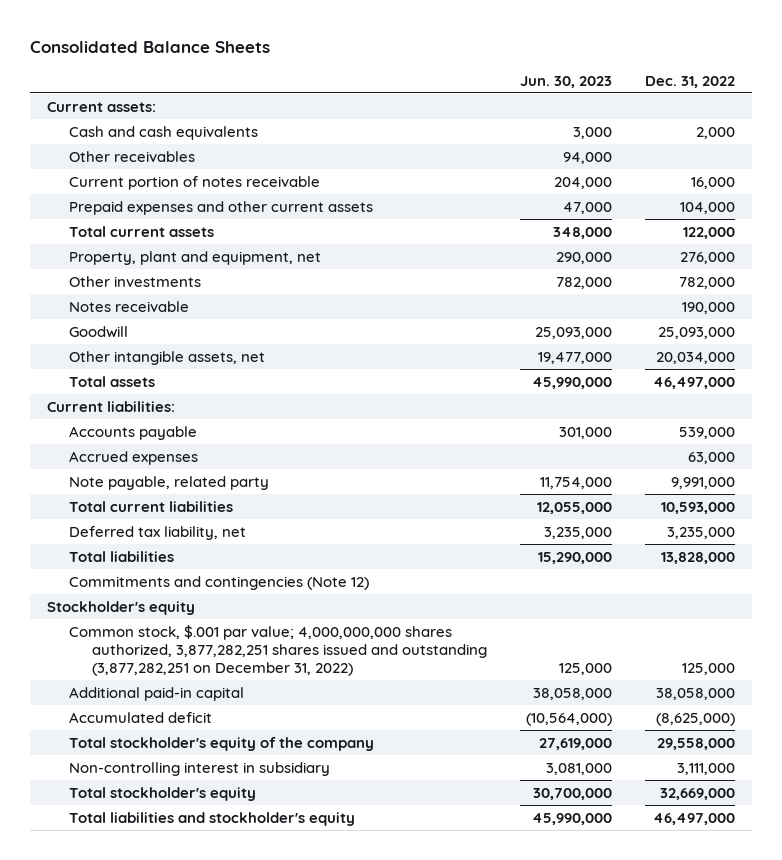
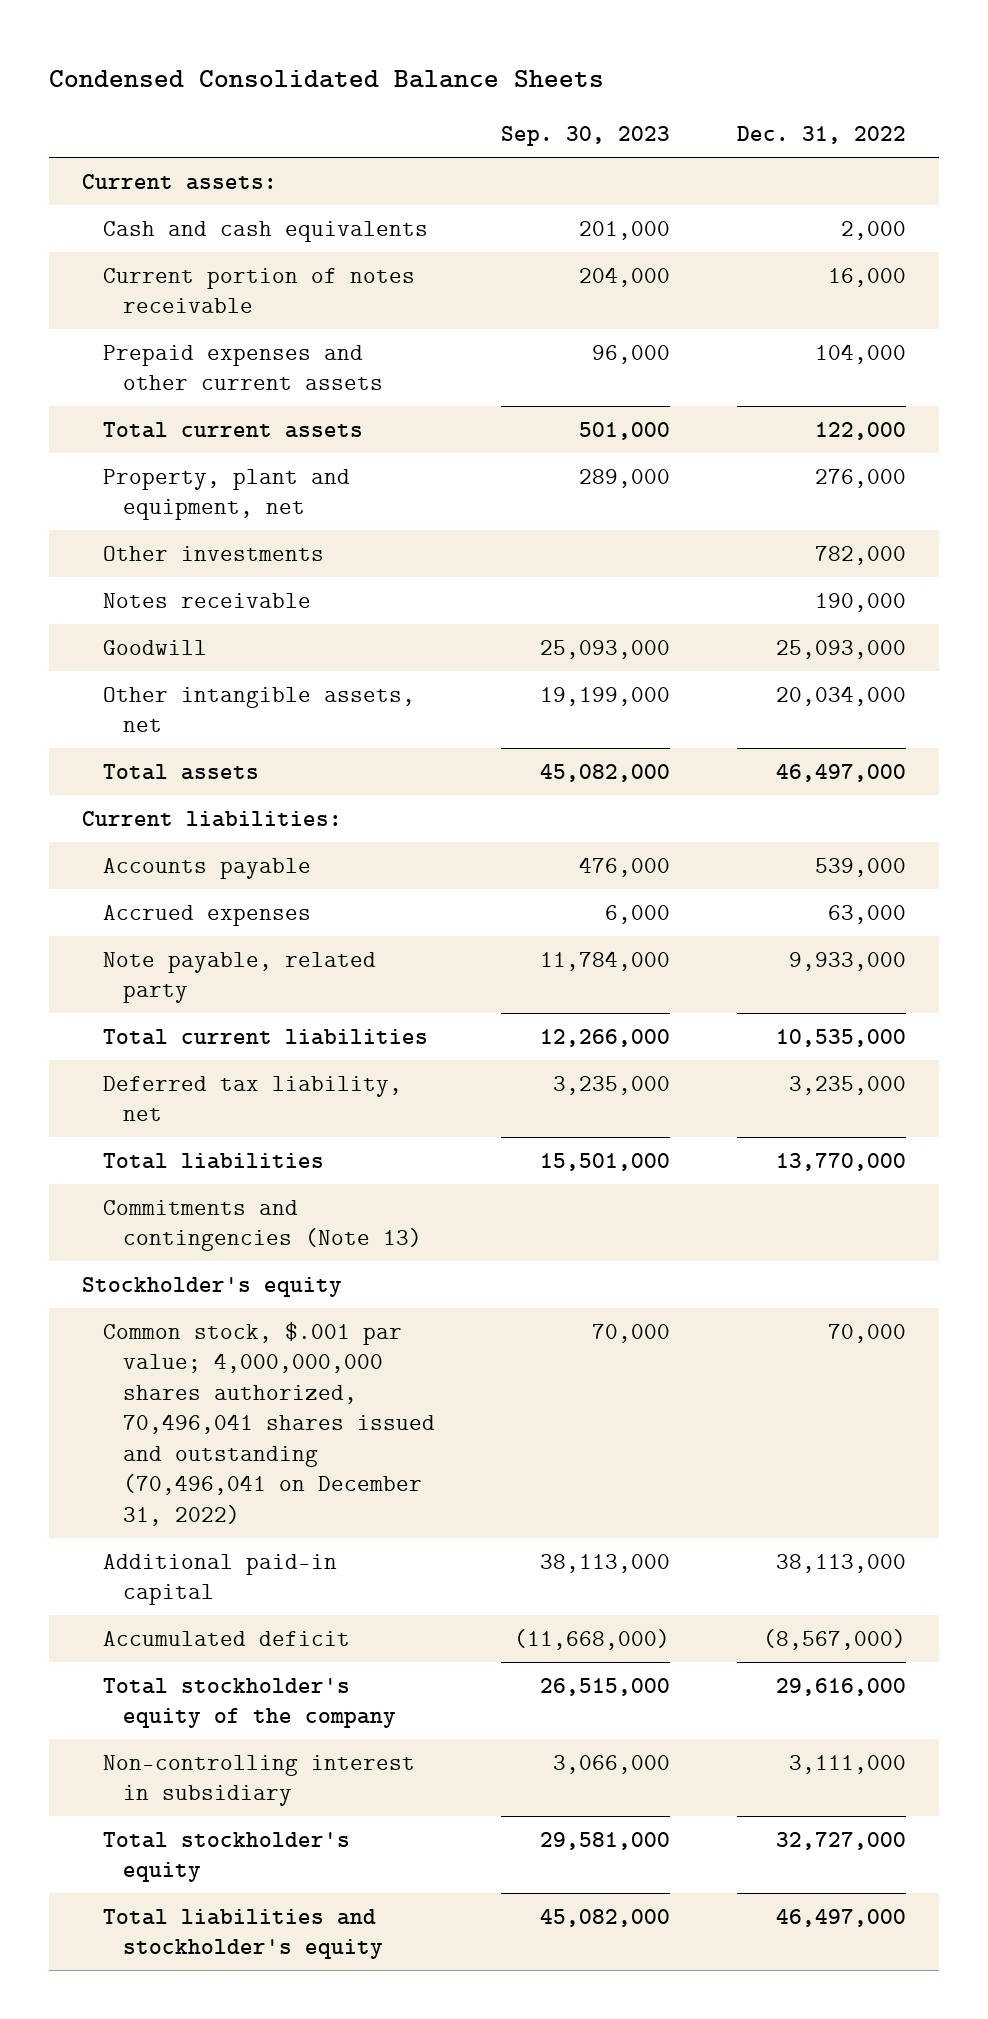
[30,41,271,54] Consolidated Balance Sheets -> [49,69,605,88] Condensed Consolidated Balance Sheets
[519,75,612,88] Jun. 30, 2023 -> none
none -> [501,126,671,147] Sep. 30, 2023
[69,150,196,162] Other receivables -> none
[671,476,736,489] 9,991,000 -> [788,951,906,971] 9,933,000
[661,501,736,514] 10,593,000 -> [775,1028,906,1047] 10,535,000
[661,551,736,564] 13,828,000 -> [775,1152,906,1171] 13,770,000
[69,575,370,590] Commitments and contingencies (Note 12) -> [102,1199,422,1252] Commitments and contingencies (Note 13)
[69,624,487,676] Common stock, $.001 par value; 4,000,000,000 shares authorized, 3,877,282,251 shares issued and outstanding (3,877,282,251 on December 31, 2022) -> [102,1321,435,1527] Common stock, $.001 par value; 4,000,000,000 shares authorized, 70,496,041 shares issued and outstanding (70,496,041 on December 31, 2022)
[682,662,736,675] 125,000 -> [827,1323,906,1343] 70,000
[656,687,736,700] 38,058,000 -> [775,1553,906,1573] 38,113,000
[656,712,736,726] (8,625,000) -> [762,1628,906,1650] (8,567,000)
[657,737,736,750] 29,558,000 -> [775,1677,906,1696] 29,616,000
[660,787,736,800] 32,669,000 -> [775,1831,906,1850] 32,727,000

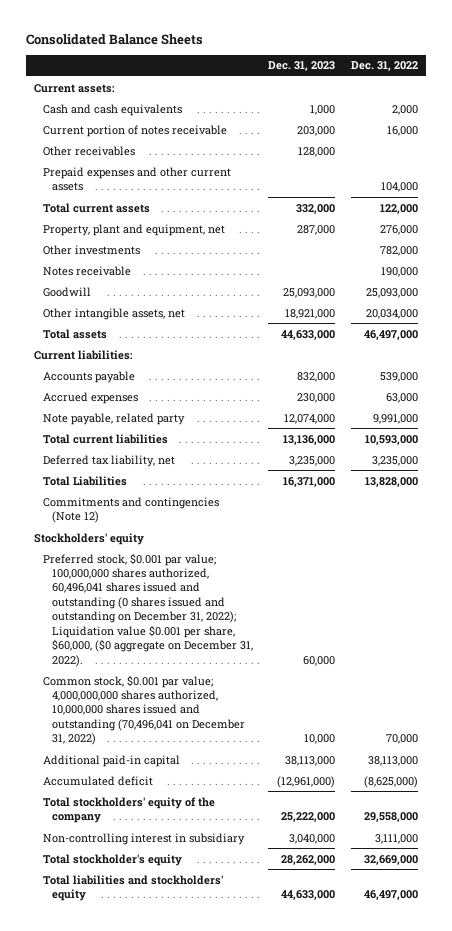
[49,69,605,88] Condensed Consolidated Balance Sheets -> [26,33,204,45] Consolidated Balance Sheets
[501,126,671,147] Sep. 30, 2023 -> none
none -> [268,61,336,72] Dec. 31, 2023
none -> [42,145,135,156] Other receivables
[788,951,906,971] 9,933,000 -> [372,413,418,424] 9,991,000
[775,1028,906,1047] 10,535,000 -> [364,434,418,445] 10,593,000
[102,1152,324,1169] Total liabilities -> [42,475,127,486] Total Liabilities
[775,1152,906,1171] 13,770,000 -> [364,476,418,487] 13,828,000
[102,1199,422,1252] Commitments and contingencies (Note 13) -> [42,496,219,524] Commitments and contingencies (Note 12)
[82,1276,343,1297] Stockholder's equity -> [34,532,145,545] Stockholders' equity
none -> [42,552,253,667] Preferred stock, $0.001 par value; 100,000,000 shares authorized, 60,496,041 shares issued and outstanding (0 shares issued and outstanding on December 31, 2022); Liquidation value $0.001 per share, $60,000, ($0 aggregate on December 31, 2022).
[102,1321,435,1527] Common stock, $.001 par value; 4,000,000,000 shares authorized, 70,496,041 shares issued and outstanding (70,496,041 on December 31, 2022) -> [42,674,245,746] Common stock, $0.001 par value; 4,000,000,000 shares authorized, 10,000,000 shares issued and outstanding (70,496,041 on December 31, 2022)
[762,1628,906,1650] (8,567,000) -> [363,775,418,788] (8,625,000)
[102,1677,396,1729] Total stockholder's equity of the company -> [42,796,215,824] Total stockholders' equity of the company
[775,1677,906,1696] 29,616,000 -> [363,812,418,823] 29,558,000
[775,1831,906,1850] 32,727,000 -> [363,854,418,865] 32,669,000
[102,1908,383,1960] Total liabilities and stockholder's equity -> [42,874,223,902] Total liabilities and stockholders' equity

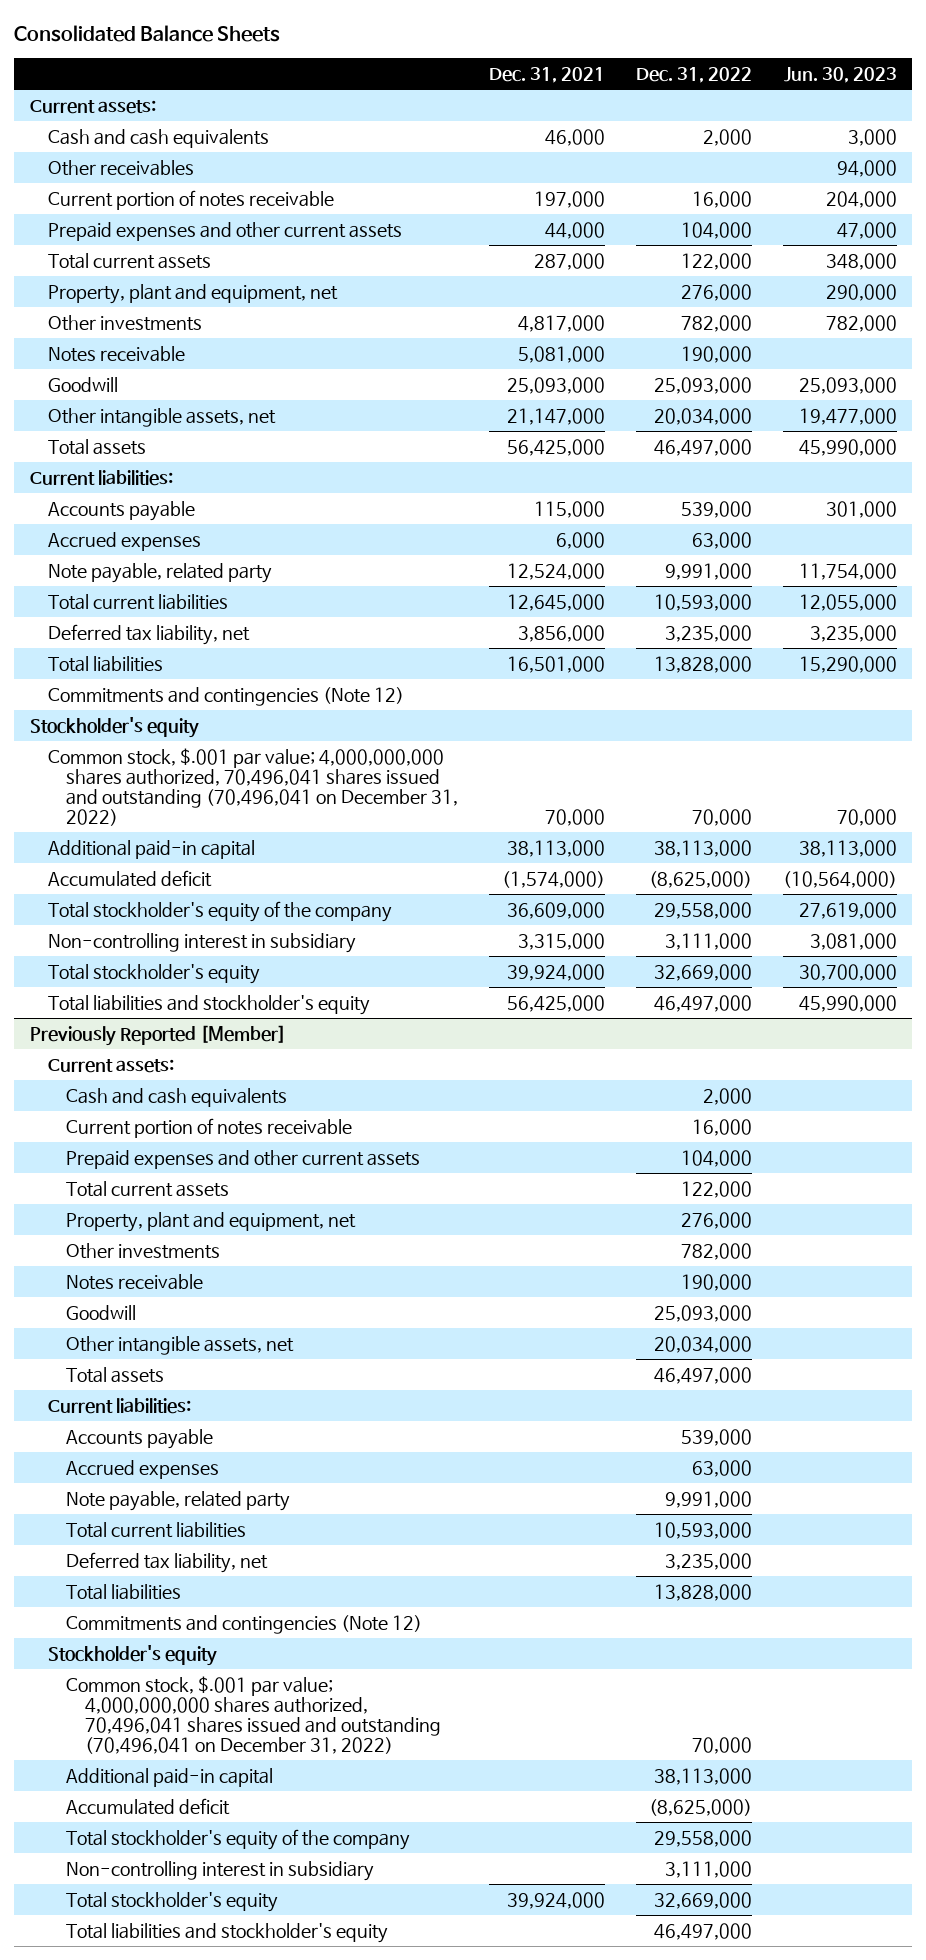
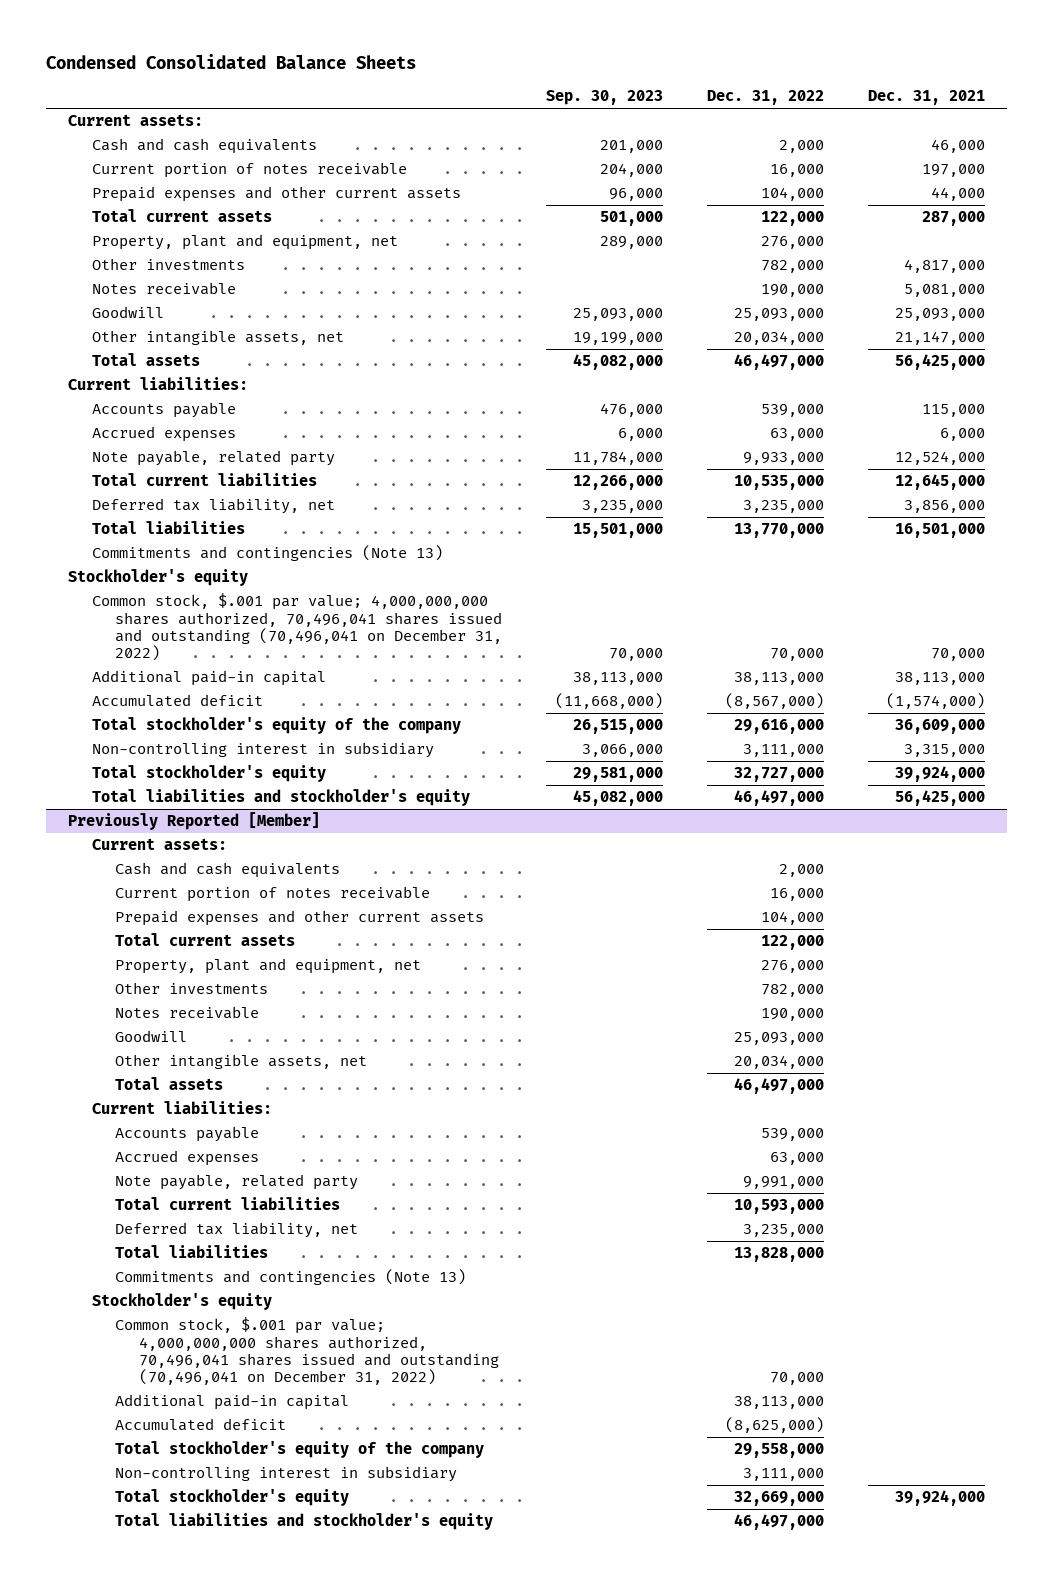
[14,25,281,43] Consolidated Balance Sheets -> [46,54,417,70] Condensed Consolidated Balance Sheets
[783,67,897,84] Jun. 30, 2023 -> none
none -> [546,90,664,106] Sep. 30, 2023
[48,159,195,176] Other receivables -> none
[664,562,752,580] 9,991,000 -> [743,452,825,466] 9,933,000
[653,593,752,611] 10,593,000 -> [734,475,825,491] 10,535,000
[653,655,752,673] 13,828,000 -> [734,523,825,539] 13,770,000
[48,686,405,706] Commitments and contingencies (Note 12) -> [91,545,443,562] Commitments and contingencies (Note 13)
[648,870,752,888] (8,625,000) -> [725,693,825,710] (8,567,000)
[653,901,752,919] 29,558,000 -> [734,719,825,735] 29,616,000
[653,963,752,981] 32,669,000 -> [734,767,825,783] 32,727,000
[66,1614,423,1634] Commitments and contingencies (Note 12) -> [115,1269,467,1286] Commitments and contingencies (Note 13)

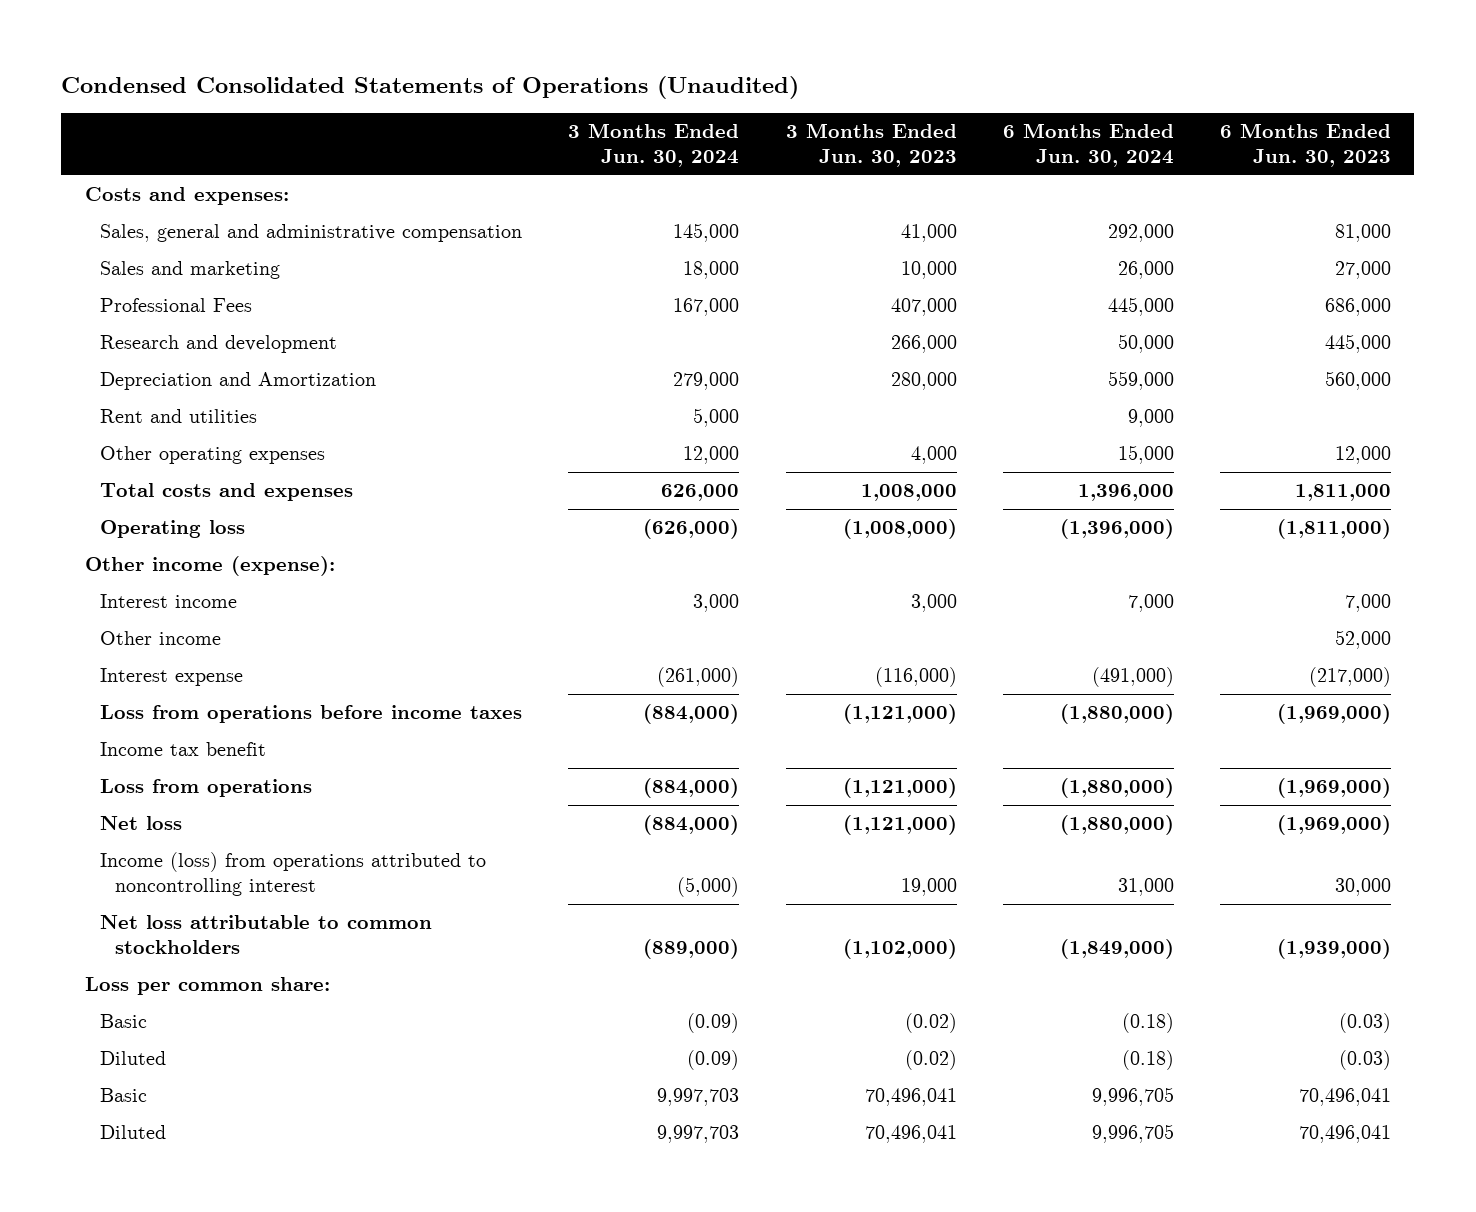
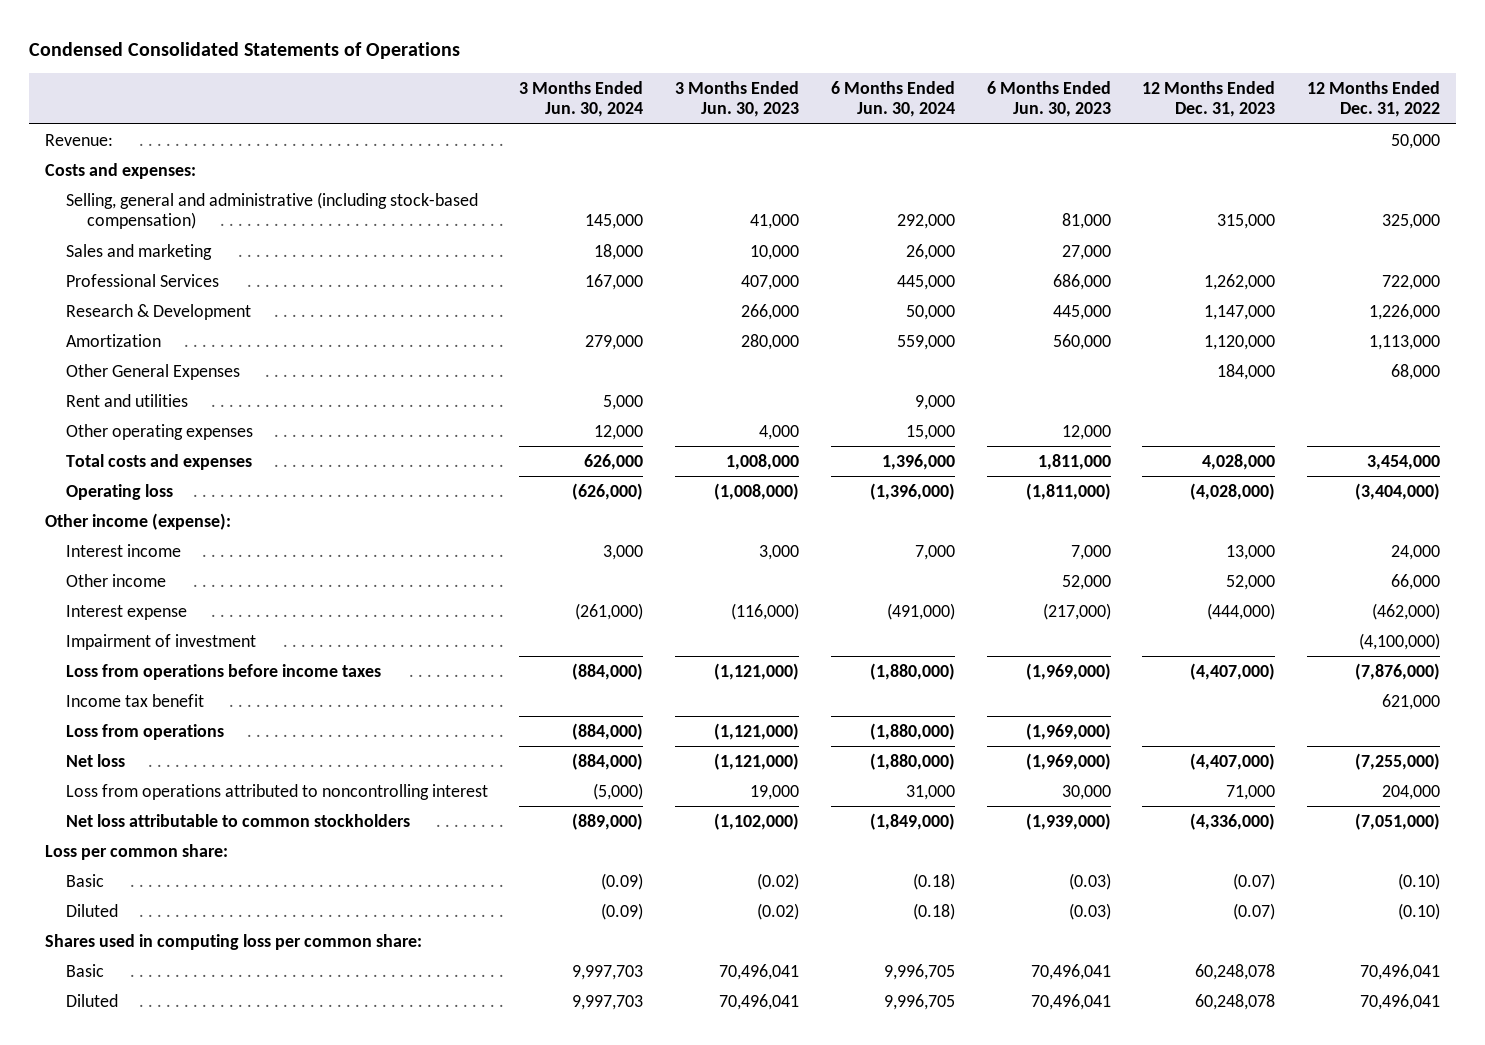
[61,75,800,99] Condensed Consolidated Statements of Operations (Unaudited) -> [28,41,460,59] Condensed Consolidated Statements of Operations
none -> [1142,80,1276,118] 12 Months Ended Dec. 31, 2023
none -> [1307,80,1441,118] 12 Months Ended Dec. 31, 2022
none -> [44,133,113,146] Revenue:
[99,224,522,243] Sales, general and administrative compensation -> [65,191,478,230] Selling, general and administrative (including stock-based compensation)
[99,298,252,313] Professional Fees -> [65,273,219,287] Professional Services
[99,335,337,354] Research and development -> [65,303,251,320] Research & Development
[99,372,376,391] Depreciation and Amortization -> [65,333,161,347] Amortization
none -> [65,363,240,380] Other General Expenses
none -> [65,633,256,650] Impairment of investment
[99,852,486,897] Income (loss) from operations attributed to noncontrolling interest -> [65,783,488,800] Loss from operations attributed to noncontrolling interest
none -> [44,933,422,950] Shares used in computing loss per common share:

